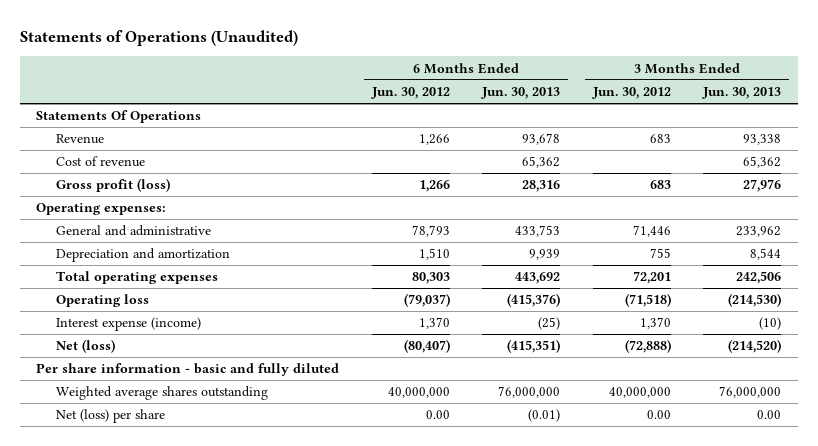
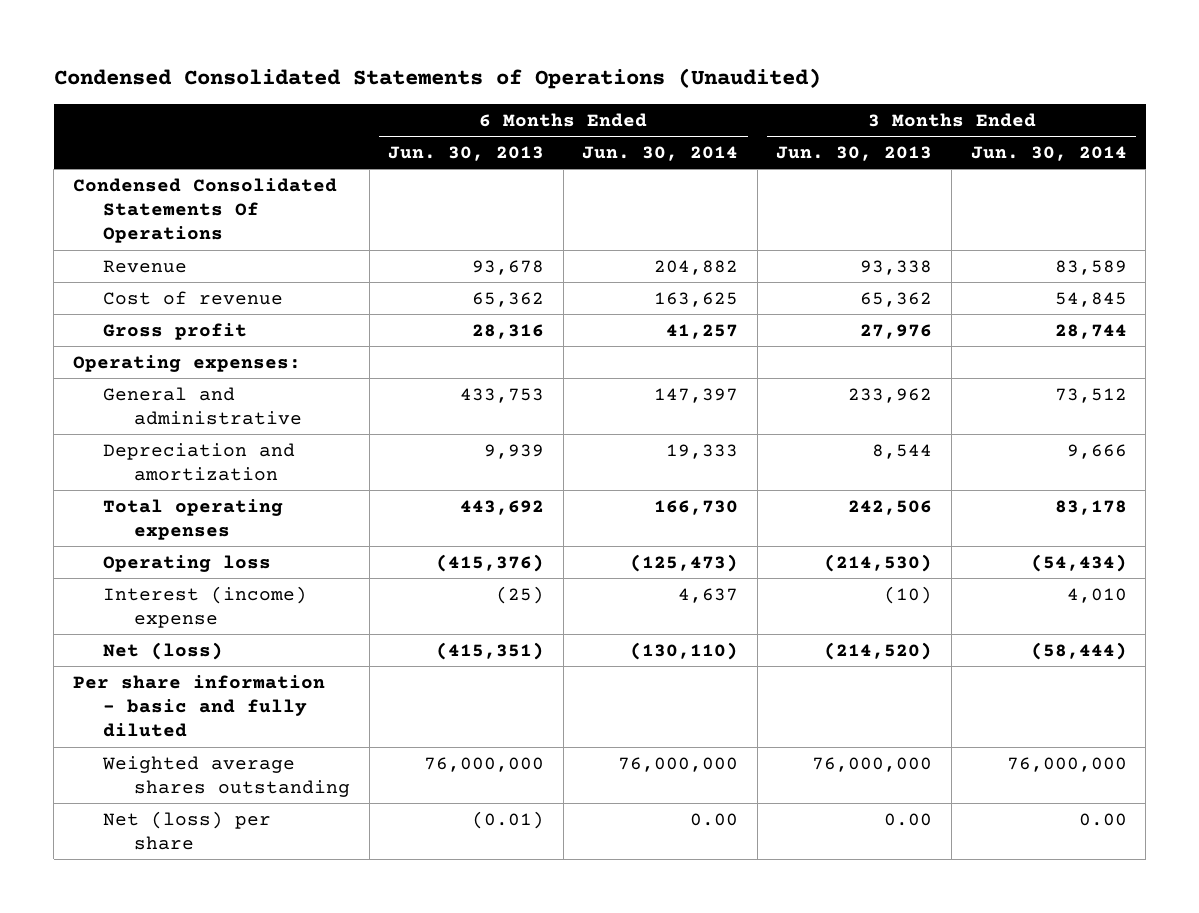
[19,30,298,47] Statements of Operations (Unaudited) -> [53,68,821,90] Condensed Consolidated Statements of Operations (Unaudited)
[370,87,450,100] Jun. 30, 2012 -> none
[591,87,671,100] Jun. 30, 2012 -> none
none -> [582,145,739,161] Jun. 30, 2014
none -> [970,145,1127,161] Jun. 30, 2014
[36,110,202,124] Statements Of Operations -> [72,177,337,244] Condensed Consolidated Statements Of Operations
[56,178,171,193] Gross profit (loss) -> [103,322,248,340] Gross profit
[56,317,202,332] Interest expense (income) -> [103,585,308,629] Interest (income) expense

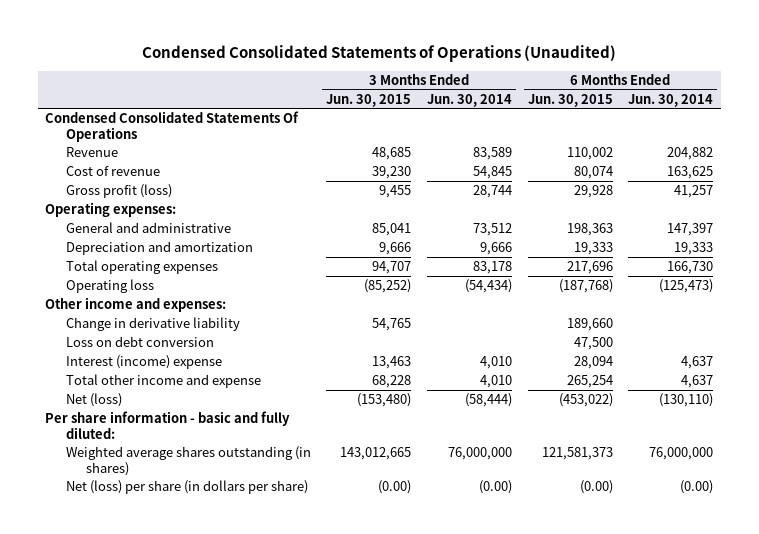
[388,145,545,161] Jun. 30, 2013 -> none
[776,145,933,161] Jun. 30, 2013 -> none
none -> [326,93,412,107] Jun. 30, 2015
none -> [527,93,613,107] Jun. 30, 2015
[103,322,248,340] Gross profit -> [65,184,172,199] Gross profit (loss)
none -> [45,297,227,313] Other income and expenses:
none -> [65,317,240,332] Change in derivative liability
none -> [65,336,214,348] Loss on debt conversion
none -> [65,374,261,389] Total other income and expense
[72,674,325,738] Per share information - basic and fully diluted -> [45,411,291,439] Per share information - basic and fully diluted:
[102,755,351,798] Weighted average shares outstanding -> [65,446,311,476] Weighted average shares outstanding (in shares)
[103,810,272,851] Net (loss) per share -> [65,480,308,495] Net (loss) per share (in dollars per share)
[690,812,739,826] 0.00 -> [680,480,714,495] (0.00)
[1078,812,1127,826] 0.00 -> [479,480,513,495] (0.00)

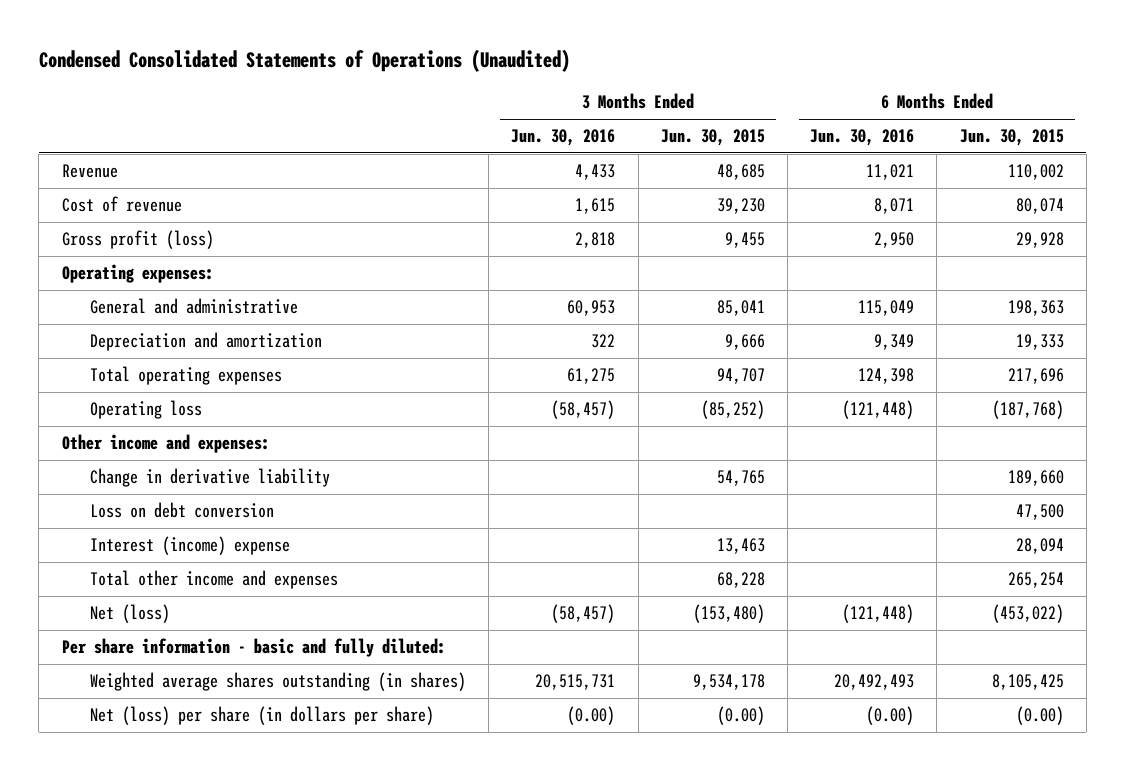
[427,93,513,107] Jun. 30, 2014 -> none
[628,93,714,107] Jun. 30, 2014 -> none
none -> [511,129,616,147] Jun. 30, 2016
none -> [810,129,915,147] Jun. 30, 2016
[45,111,300,142] Condensed Consolidated Statements Of Operations -> none
[65,374,261,389] Total other income and expense -> [90,570,339,590] Total other income and expenses
[340,447,412,461] 143,012,665 -> [692,674,765,691] 9,534,178
[541,447,613,461] 121,581,373 -> [991,674,1064,691] 8,105,425

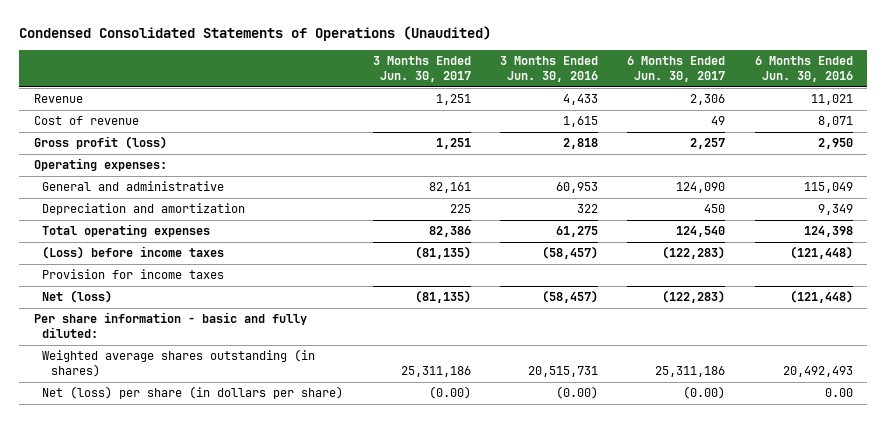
[660,129,765,147] Jun. 30, 2015 -> none
[959,129,1064,147] Jun. 30, 2015 -> none
none -> [372,56,471,83] 3 Months Ended Jun. 30, 2017
none -> [627,56,726,83] 6 Months Ended Jun. 30, 2017
[61,434,270,454] Other income and expenses: -> none
[90,468,331,488] Change in derivative liability -> none
[90,502,275,519] Loss on debt conversion -> none
[90,536,291,556] Interest (income) expense -> none
[90,570,339,590] Total other income and expenses -> none
[90,400,203,420] Operating loss -> [42,246,225,260] (Loss) before income taxes
none -> [42,269,225,280] Provision for income taxes
[866,706,915,726] (0.00) -> [824,388,853,398] 0.00

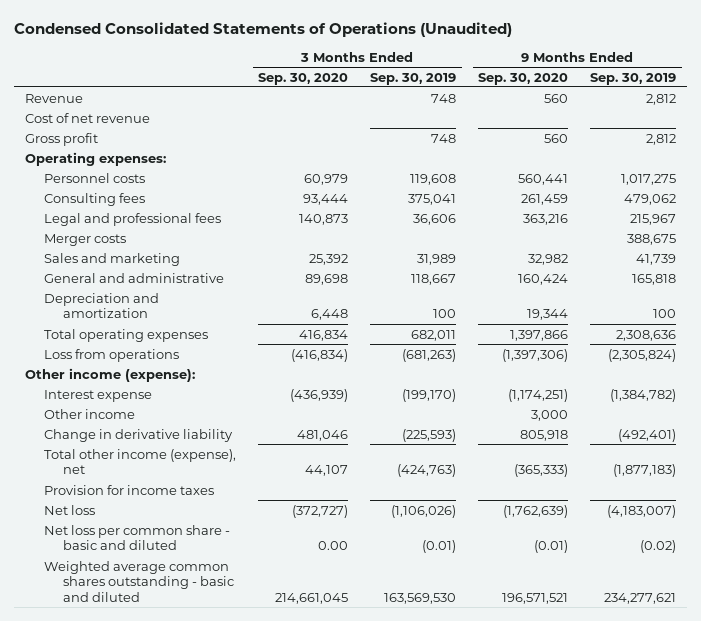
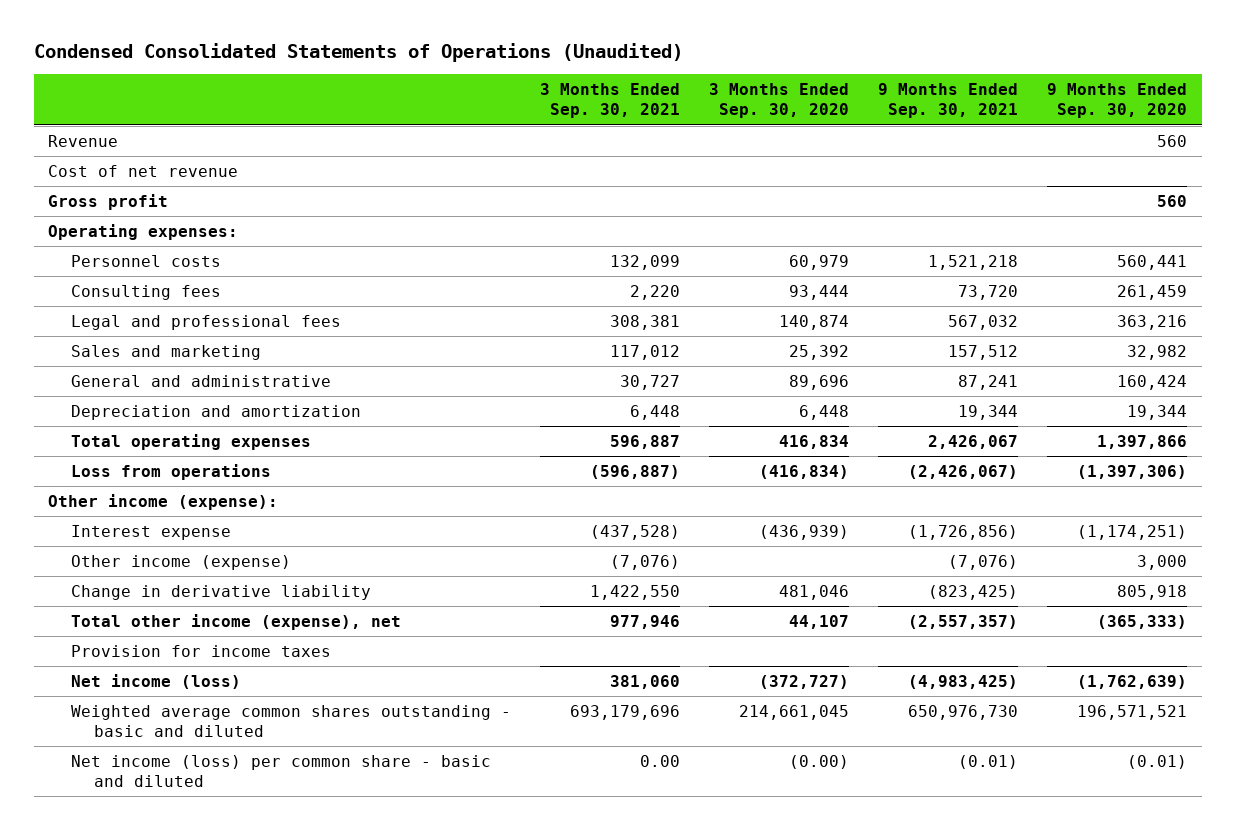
[370,72,457,85] Sep. 30, 2019 -> none
[590,72,677,85] Sep. 30, 2019 -> none
none -> [540,83,681,119] 3 Months Ended Sep. 30, 2021
none -> [878,83,1019,119] 9 Months Ended Sep. 30, 2021
[44,233,127,246] Merger costs -> none
[299,213,349,225] 140,873 -> [779,314,850,330] 140,874
[305,273,349,285] 89,698 -> [789,374,850,390] 89,696
[44,408,136,419] Other income -> [71,554,292,570] Other income (expense)
[44,524,231,551] Net loss per common share - basic and diluted -> none
[44,504,96,515] Net loss -> [71,673,242,689] Net income (loss)
none -> [71,754,492,788] Net income (loss) per common share - basic and diluted

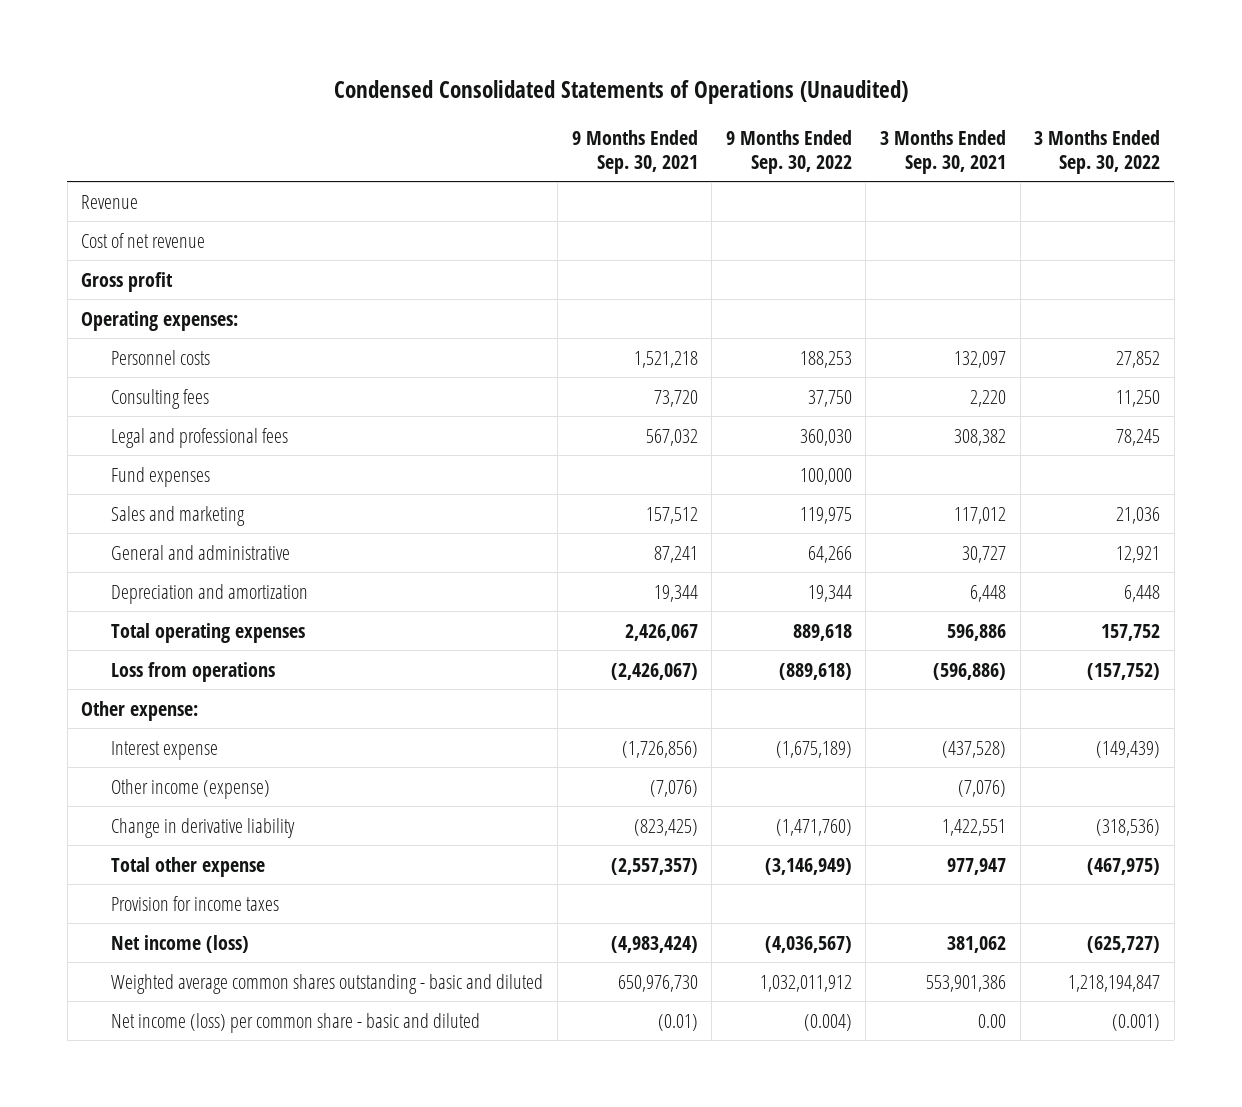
[709,83,850,119] 3 Months Ended Sep. 30, 2020 -> none
[1047,83,1188,119] 9 Months Ended Sep. 30, 2020 -> none
none -> [725,129,852,174] 9 Months Ended Sep. 30, 2022
none -> [1034,129,1161,174] 3 Months Ended Sep. 30, 2022
[610,254,681,270] 132,099 -> [954,350,1007,368] 132,097
[610,314,681,330] 308,381 -> [954,428,1007,446] 308,382
none -> [111,466,211,487] Fund expenses
[610,434,681,449] 596,887 -> [947,623,1007,641] 596,886
[590,464,681,479] (596,887) -> [933,662,1007,680] (596,886)
[48,493,279,510] Other income (expense): -> [81,700,199,721] Other expense:
[590,584,681,600] 1,422,550 -> [942,818,1007,836] 1,422,551
[71,613,402,630] Total other income (expense), net -> [111,856,266,877] Total other expense
[610,614,681,629] 977,946 -> [947,857,1007,875] 977,947
[610,674,681,689] 381,060 -> [947,935,1007,953] 381,062
[908,674,1019,689] (4,983,425) -> [610,935,698,953] (4,983,424)
[570,704,681,720] 693,179,696 -> [926,974,1007,992] 553,901,386

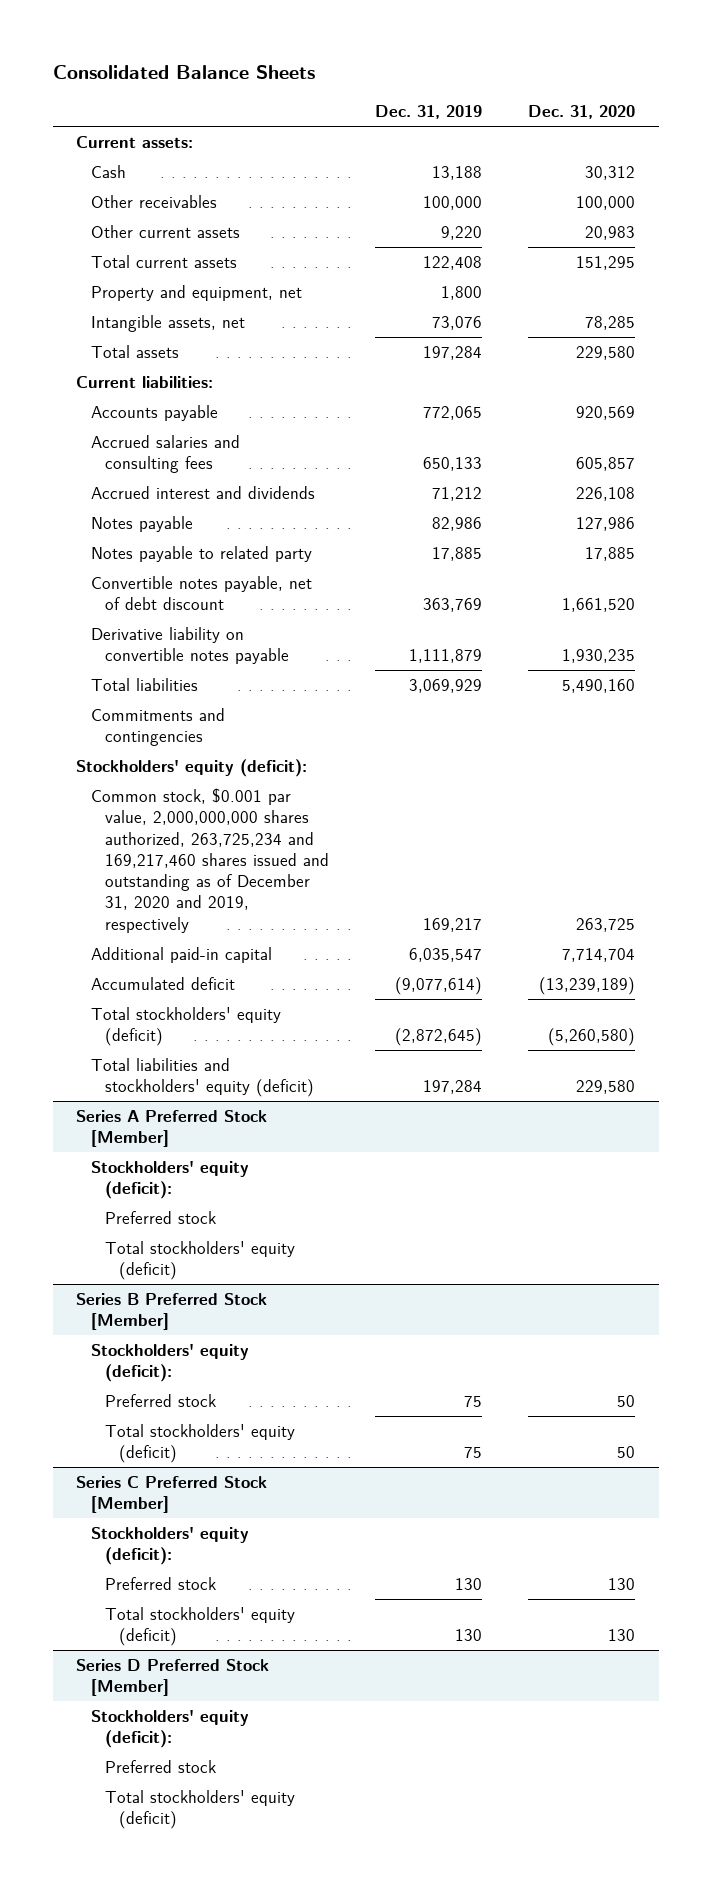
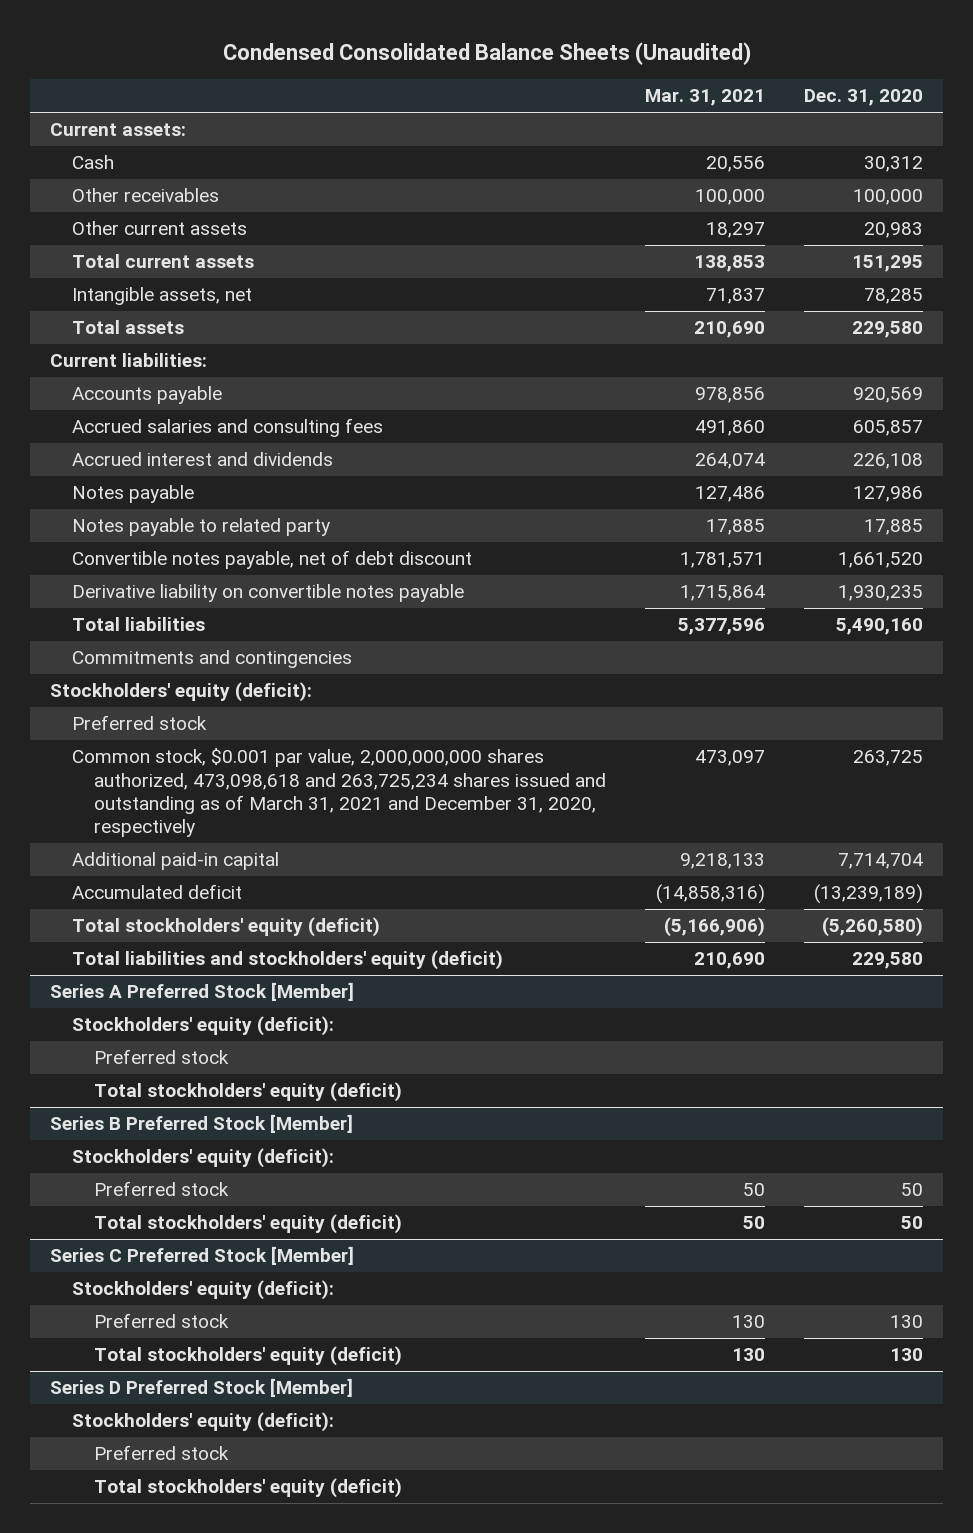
[53,65,316,80] Consolidated Balance Sheets -> [222,42,751,66] Condensed Consolidated Balance Sheets (Unaudited)
[375,105,483,120] Dec. 31, 2019 -> none
none -> [645,89,766,107] Mar. 31, 2021
[90,284,302,301] Property and equipment, net -> none
none -> [72,715,208,731] Preferred stock
[90,787,330,933] Common stock, $0.001 par value, 2,000,000,000 shares authorized, 263,725,234 and 169,217,460 shares issued and outstanding as of December 31, 2020 and 2019, respectively -> [72,748,607,838] Common stock, $0.001 par value, 2,000,000,000 shares authorized, 473,098,618 and 263,725,234 shares issued and outstanding as of March 31, 2021 and December 31, 2020, respectively

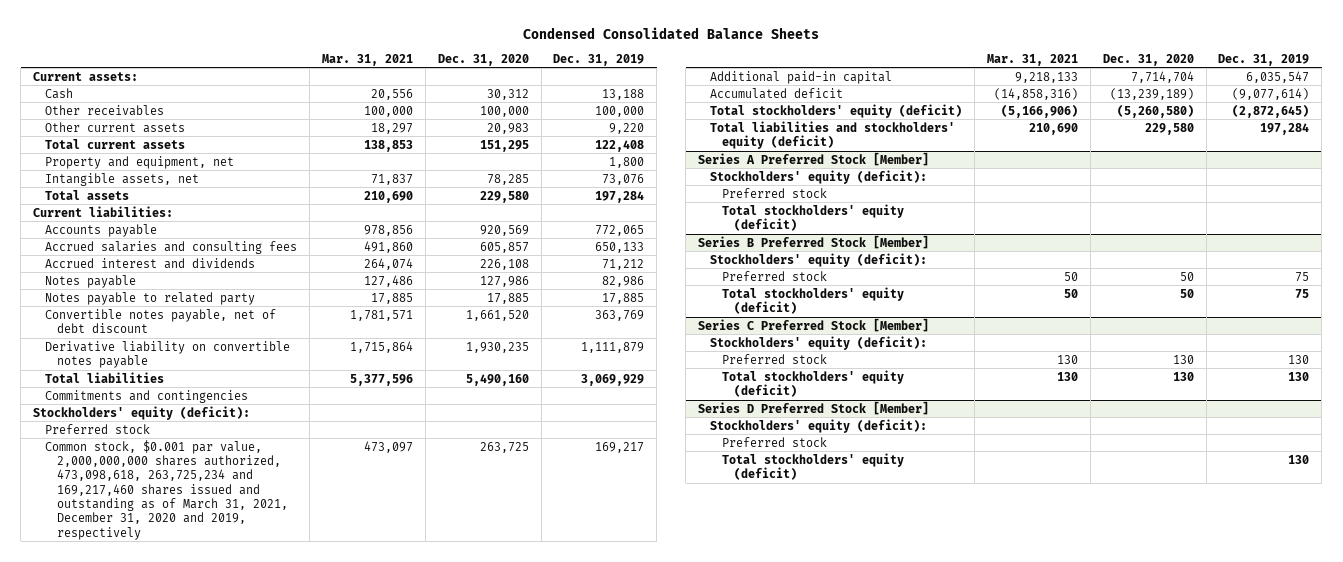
[222,42,751,66] Condensed Consolidated Balance Sheets (Unaudited) -> [523,26,820,39] Condensed Consolidated Balance Sheets
none -> [553,53,645,66] Dec. 31, 2019
none -> [44,155,234,169] Property and equipment, net
[72,748,607,838] Common stock, $0.001 par value, 2,000,000,000 shares authorized, 473,098,618 and 263,725,234 shares issued and outstanding as of March 31, 2021 and December 31, 2020, respectively -> [44,439,288,540] Common stock, $0.001 par value, 2,000,000,000 shares authorized, 473,098,618, 263,725,234 and 169,217,460 shares issued and outstanding as of March 31, 2021, December 31, 2020 and 2019, respectively

